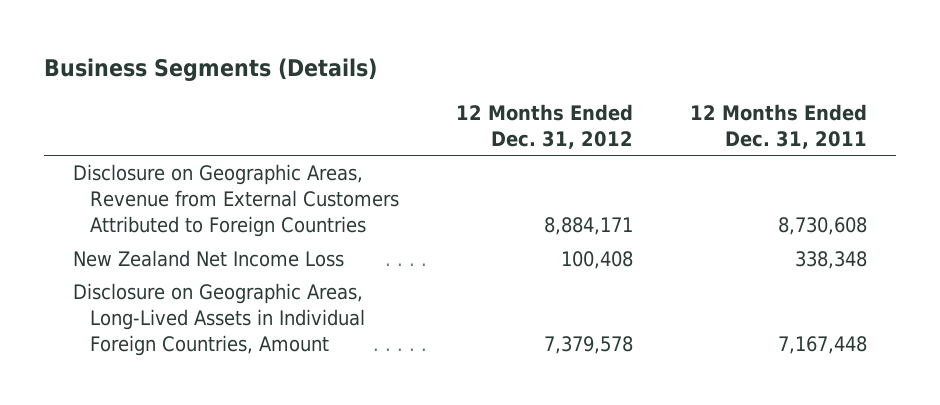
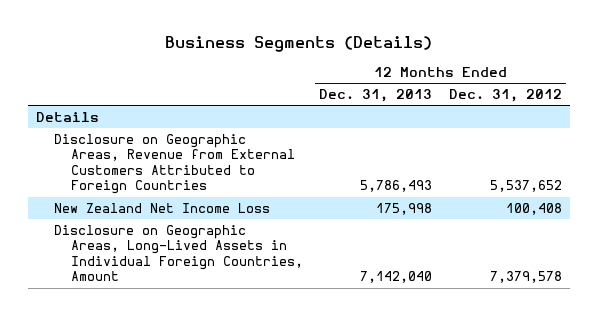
[690,103,868,149] 12 Months Ended Dec. 31, 2011 -> none
none -> [319,89,433,103] Dec. 31, 2013
none -> [36,111,100,122] Details
[543,217,633,236] 8,884,171 -> [489,180,562,193] 5,537,652

